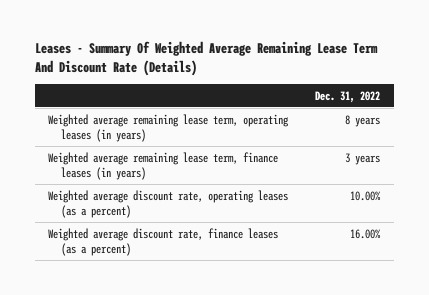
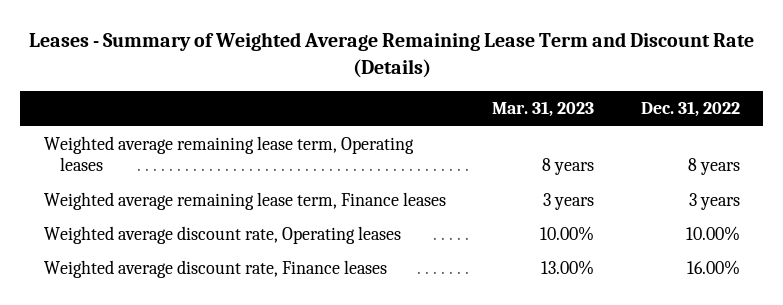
[34,41,378,76] Leases - Summary Of Weighted Average Remaining Lease Term And Discount Rate (Details) -> [28,32,754,79] Leases - Summary of Weighted Average Remaining Lease Term and Discount Rate (Details)
none -> [492,101,595,118] Mar. 31, 2023
[48,113,290,142] Weighted average remaining lease term, operating leases (in years) -> [43,135,414,172] Weighted average remaining lease term, Operating leases
[48,151,279,180] Weighted average remaining lease term, finance leases (in years) -> [43,191,446,210] Weighted average remaining lease term, Finance leases
[48,189,289,218] Weighted average discount rate, operating leases (as a percent) -> [43,225,401,244] Weighted average discount rate, Operating leases
[48,227,279,256] Weighted average discount rate, finance leases (as a percent) -> [43,259,387,278] Weighted average discount rate, Finance leases

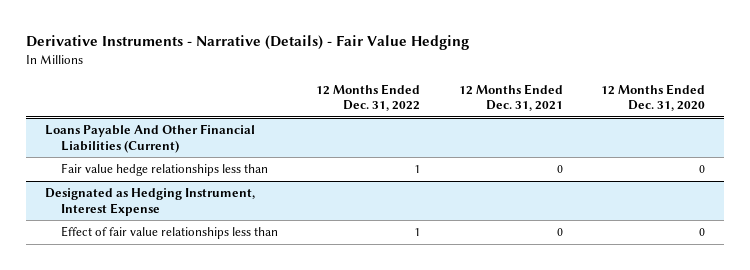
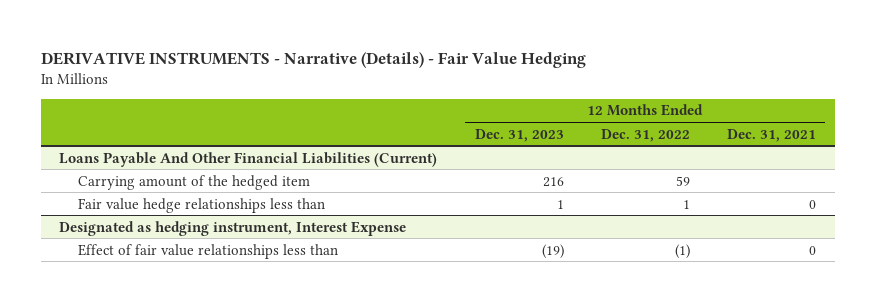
[26,35,470,51] Derivative Instruments - Narrative (Details) - Fair Value Hedging -> [40,51,586,68] DERIVATIVE INSTRUMENTS - Narrative (Details) - Fair Value Hedging
[600,83,705,111] 12 Months Ended Dec. 31, 2020 -> none
none -> [474,128,564,142] Dec. 31, 2023
none -> [77,174,310,190] Carrying amount of the hedged item
[45,188,256,216] Designated as Hedging Instrument, Interest Expense -> [59,220,407,236] Designated as hedging instrument, Interest Expense
[414,228,421,237] 1 -> [674,243,690,259] (1)

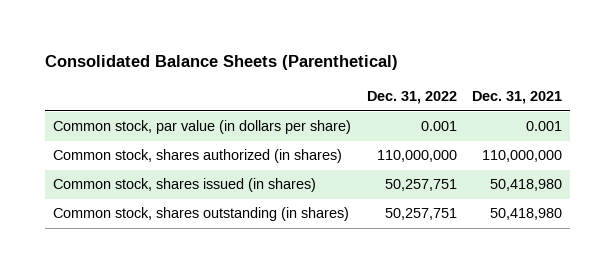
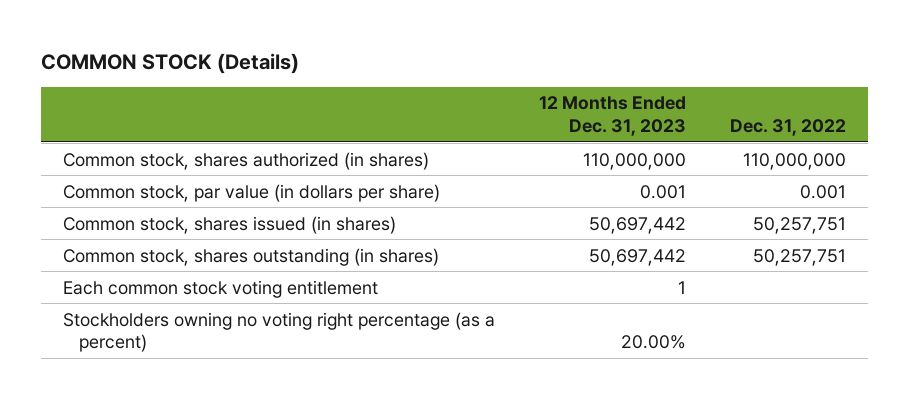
[44,55,398,71] Consolidated Balance Sheets (Parenthetical) -> [41,53,300,75] COMMON STOCK (Details)
[472,91,563,105] Dec. 31, 2021 -> none
none -> [539,96,687,136] 12 Months Ended Dec. 31, 2023
[52,120,351,135] Common stock, par value (in dollars per share) -> [63,183,441,202] Common stock, par value (in dollars per share)
none -> [63,279,379,298] Each common stock voting entitlement
none -> [63,311,496,352] Stockholders owning no voting right percentage (as a percent)

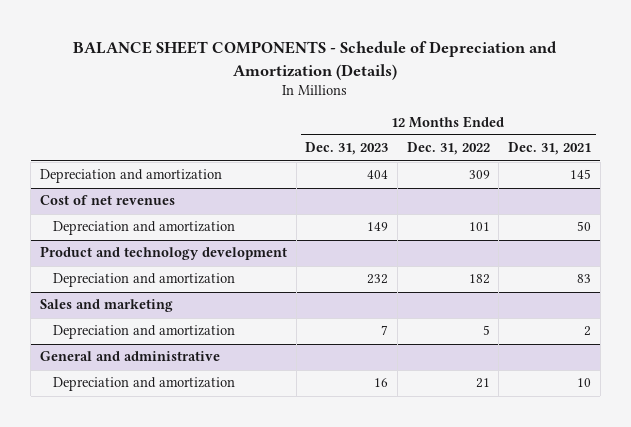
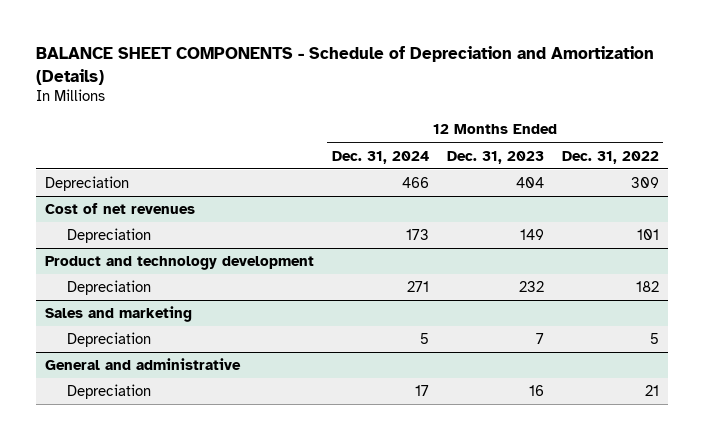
[508,142,592,156] Dec. 31, 2021 -> none
none -> [331,150,429,164] Dec. 31, 2024
[39,169,222,184] Depreciation and amortization -> [44,176,129,192] Depreciation
[52,221,235,236] Depreciation and amortization -> [67,228,152,244] Depreciation
[52,273,235,288] Depreciation and amortization -> [67,280,152,296] Depreciation
[52,325,235,340] Depreciation and amortization -> [67,332,152,348] Depreciation
[52,377,235,392] Depreciation and amortization -> [67,384,152,400] Depreciation

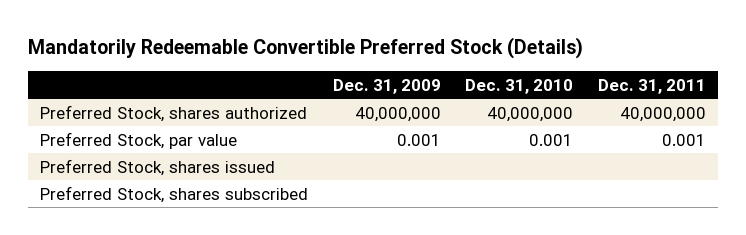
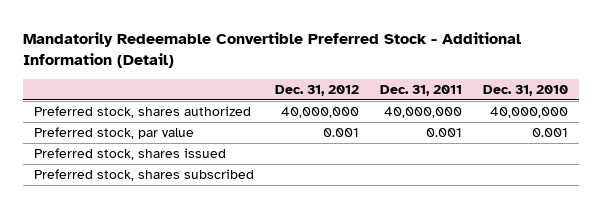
[27,37,583,60] Mandatorily Redeemable Convertible Preferred Stock (Details) -> [22,32,521,69] Mandatorily Redeemable Convertible Preferred Stock - Additional Information (Detail)
[332,78,441,94] Dec. 31, 2009 -> none
none -> [274,85,359,97] Dec. 31, 2012
[40,104,308,122] Preferred Stock, shares authorized -> [33,106,251,119] Preferred stock, shares authorized
[40,131,238,149] Preferred Stock, par value -> [33,127,194,140] Preferred stock, par value
[40,158,276,176] Preferred Stock, shares issued -> [33,148,226,161] Preferred stock, shares issued
[40,185,309,203] Preferred Stock, shares subscribed -> [33,169,254,182] Preferred stock, shares subscribed

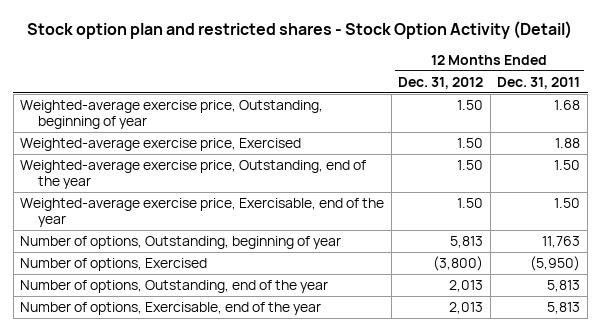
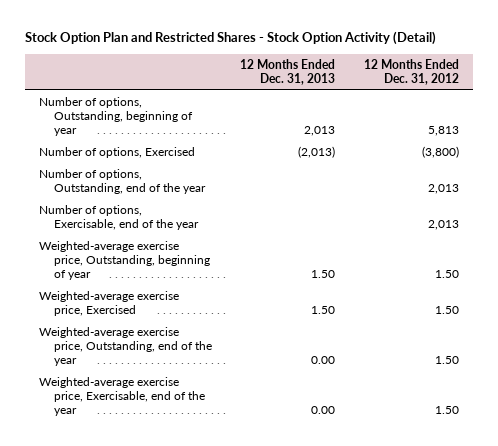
[27,20,573,39] Stock option plan and restricted shares - Stock Option Activity (Detail) -> [24,31,436,46] Stock Option Plan and Restricted Shares - Stock Option Activity (Detail)
[497,76,581,89] Dec. 31, 2011 -> none
none -> [240,58,336,85] 12 Months Ended Dec. 31, 2013
[20,100,324,130] Weighted-average exercise price, Outstanding, beginning of year -> [38,241,210,281] Weighted-average exercise price, Outstanding, beginning of year
[20,138,302,152] Weighted-average exercise price, Exercised -> [38,291,179,317] Weighted-average exercise price, Exercised
[20,160,367,190] Weighted-average exercise price, Outstanding, end of the year -> [38,327,212,367] Weighted-average exercise price, Outstanding, end of the year
[20,198,385,228] Weighted-average exercise price, Exercisable, end of the year -> [38,377,205,417] Weighted-average exercise price, Exercisable, end of the year

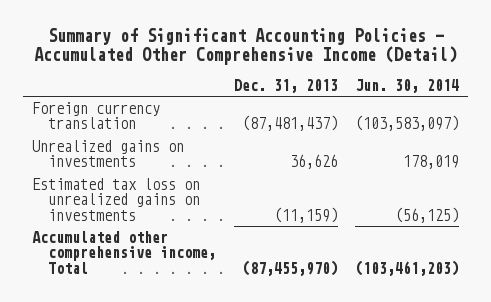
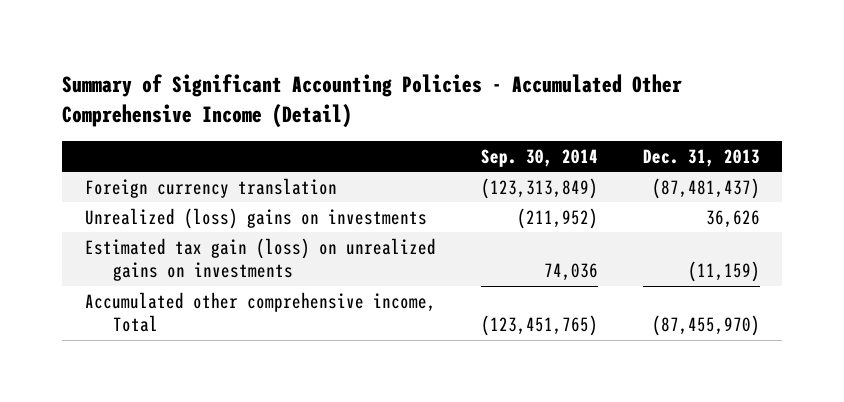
[355,78,460,93] Jun. 30, 2014 -> none
none -> [480,148,598,167] Sep. 30, 2014
[32,139,185,168] Unrealized gains on investments -> [84,207,427,229] Unrealized (loss) gains on investments
[32,177,201,221] Estimated tax loss on unrealized gains on investments -> [84,237,436,282] Estimated tax gain (loss) on unrealized gains on investments

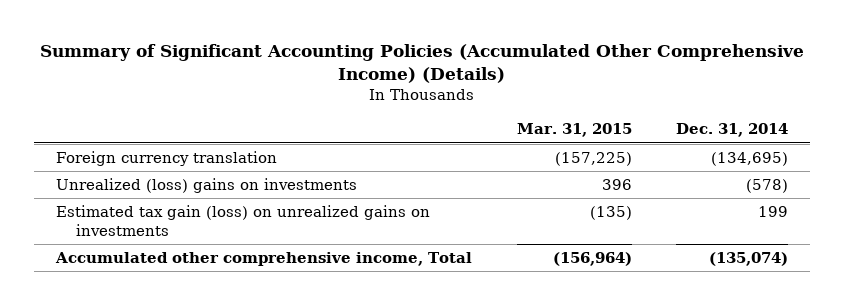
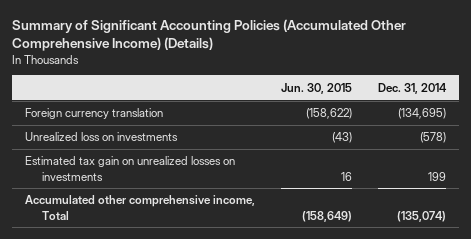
[516,123,632,138] Mar. 31, 2015 -> none
none -> [280,82,352,94] Jun. 30, 2015
[56,178,358,194] Unrealized (loss) gains on investments -> [24,132,178,142] Unrealized loss on investments
[56,205,431,236] Estimated tax gain (loss) on unrealized gains on investments -> [24,156,235,181] Estimated tax gain on unrealized losses on investments

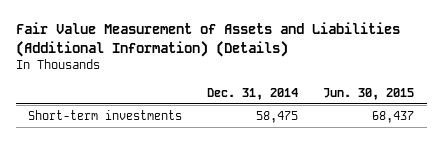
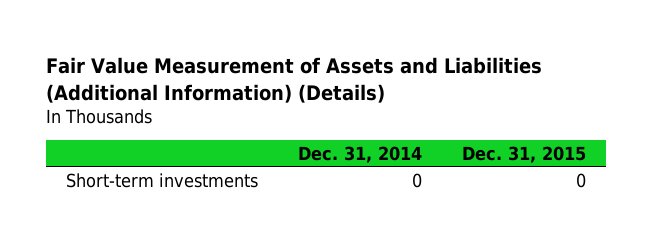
[323,87,415,100] Jun. 30, 2015 -> none
none -> [461,145,586,163] Dec. 31, 2015
[256,111,299,124] 58,475 -> [411,173,422,189] 0

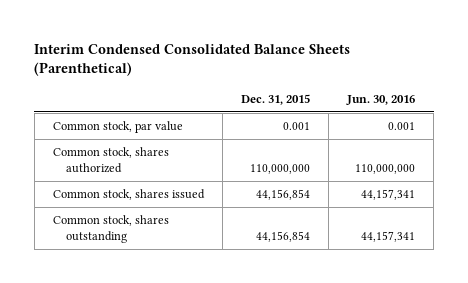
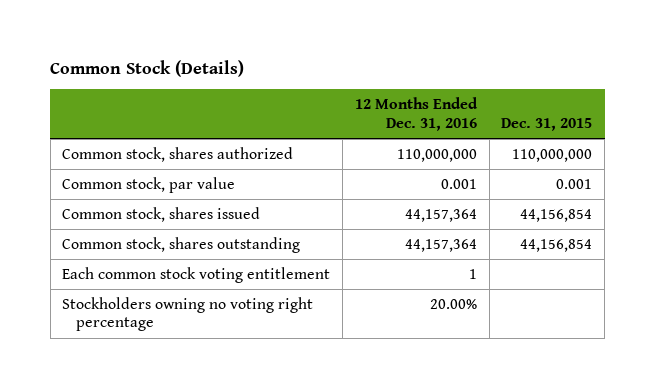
[34,43,351,77] Interim Condensed Consolidated Balance Sheets (Parenthetical) -> [50,60,245,78] Common Stock (Details)
[346,94,416,105] Jun. 30, 2016 -> none
none -> [354,97,478,131] 12 Months Ended Dec. 31, 2016
[52,120,183,133] Common stock, par value -> [62,176,236,193] Common stock, par value
none -> [62,266,331,283] Each common stock voting entitlement
none -> [62,296,314,332] Stockholders owning no voting right percentage

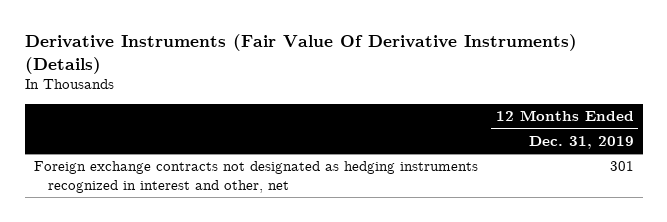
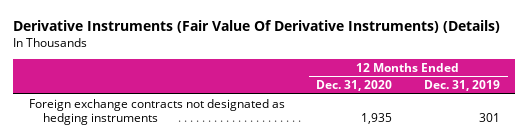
none -> [316,80,393,92] Dec. 31, 2020
[33,161,478,193] Foreign exchange contracts not designated as hedging instruments recognized in interest and other, net -> [29,98,286,125] Foreign exchange contracts not designated as hedging instruments

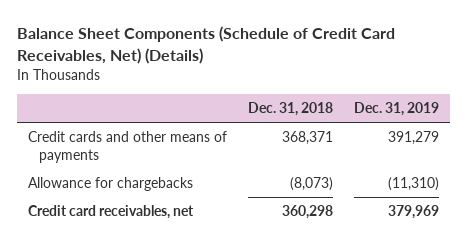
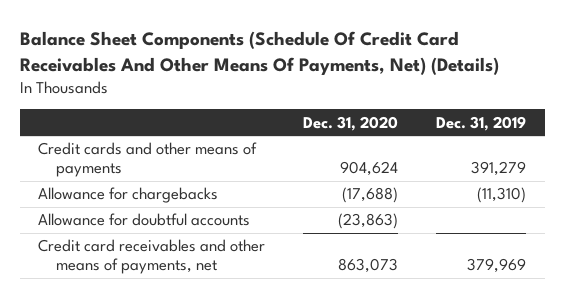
[17,26,396,64] Balance Sheet Components (Schedule of Credit Card Receivables, Net) (Details) -> [19,31,499,75] Balance Sheet Components (Schedule Of Credit Card Receivables And Other Means Of Payments, Net) (Details)
[247,102,333,117] Dec. 31, 2018 -> none
none -> [303,115,399,131] Dec. 31, 2020
none -> [38,213,251,227] Allowance for doubtful accounts
[27,205,194,220] Credit card receivables, net -> [38,239,266,275] Credit card receivables and other means of payments, net

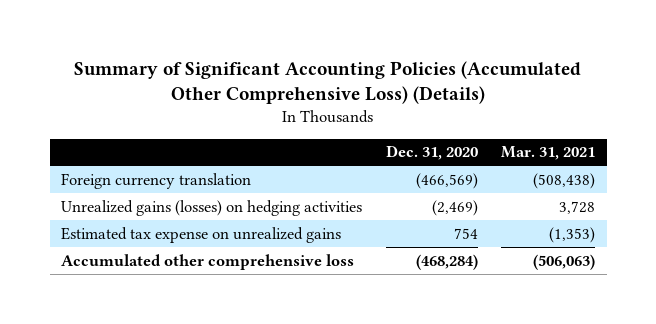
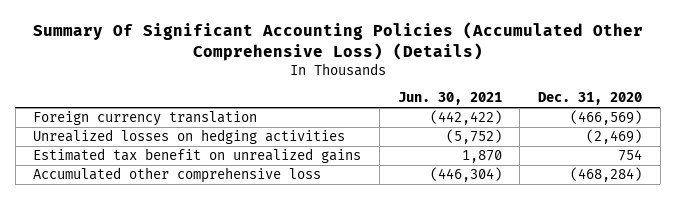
[74,61,582,105] Summary of Significant Accounting Policies (Accumulated Other Comprehensive Loss) (Details) -> [32,21,643,61] Summary Of Significant Accounting Policies (Accumulated Other Comprehensive Loss) (Details)
[500,146,595,161] Mar. 31, 2021 -> none
none -> [397,92,502,106] Jun. 30, 2021
[61,199,363,216] Unrealized gains (losses) on hedging activities -> [33,129,346,145] Unrealized losses on hedging activities
[61,226,342,243] Estimated tax expense on unrealized gains -> [33,148,362,164] Estimated tax benefit on unrealized gains

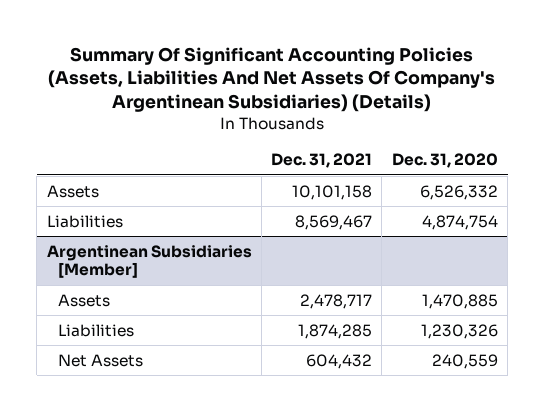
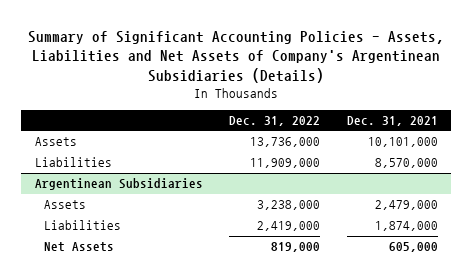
[48,46,496,113] Summary Of Significant Accounting Policies (Assets, Liabilities And Net Assets Of Company's Argentinean Subsidiaries) (Details) -> [28,30,445,83] Summary of Significant Accounting Policies - Assets, Liabilities and Net Assets of Company's Argentinean Subsidiaries (Details)
[391,153,498,169] Dec. 31, 2020 -> none
none -> [229,115,321,126] Dec. 31, 2022
[292,184,373,200] 10,101,158 -> [367,137,438,148] 10,101,000
[295,214,373,230] 8,569,467 -> [374,158,438,169] 8,570,000
[46,244,252,279] Argentinean Subsidiaries [Member] -> [34,178,203,191] Argentinean Subsidiaries
[300,293,373,309] 2,478,717 -> [374,200,438,211] 2,479,000
[298,323,373,339] 1,874,285 -> [374,221,438,232] 1,874,000
[306,353,373,369] 604,432 -> [388,242,438,253] 605,000

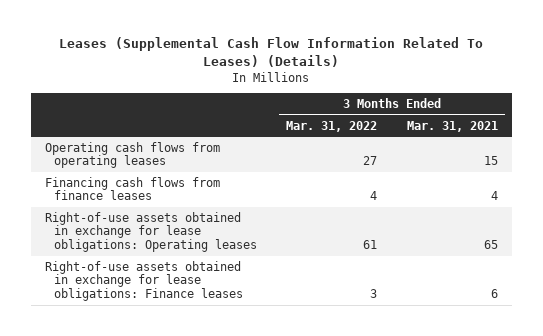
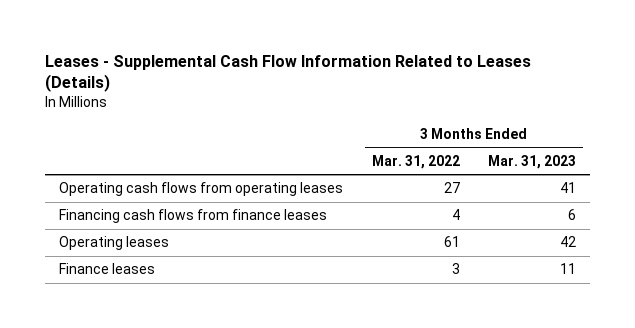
[59,37,484,68] Leases (Supplemental Cash Flow Information Related To Leases) (Details) -> [45,54,532,93] Leases - Supplemental Cash Flow Information Related to Leases (Details)
[406,120,498,132] Mar. 31, 2021 -> none
none -> [488,155,577,170] Mar. 31, 2023
[45,211,258,252] Right-of-use assets obtained in exchange for lease obligations: Operating leases -> [59,236,170,251] Operating leases
[45,260,244,301] Right-of-use assets obtained in exchange for lease obligations: Finance leases -> [59,263,156,275] Finance leases

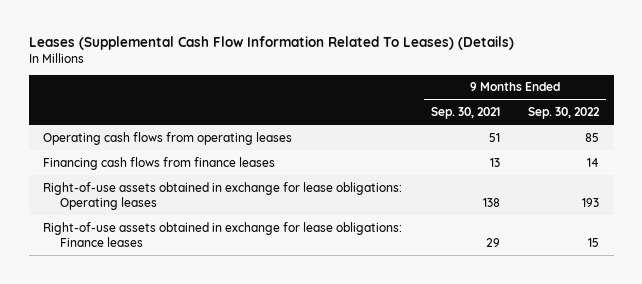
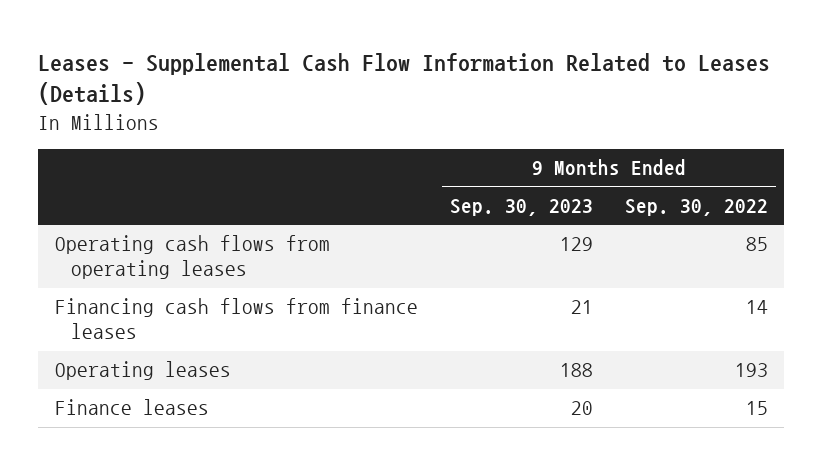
[28,36,514,51] Leases (Supplemental Cash Flow Information Related To Leases) (Details) -> [38,52,771,106] Leases - Supplemental Cash Flow Information Related to Leases (Details)
[430,107,500,120] Sep. 30, 2021 -> none
none -> [449,198,593,216] Sep. 30, 2023
[43,181,403,210] Right-of-use assets obtained in exchange for lease obligations: Operating leases -> [54,361,231,381] Operating leases
[43,221,403,247] Right-of-use assets obtained in exchange for lease obligations: Finance leases -> [54,399,209,416] Finance leases

